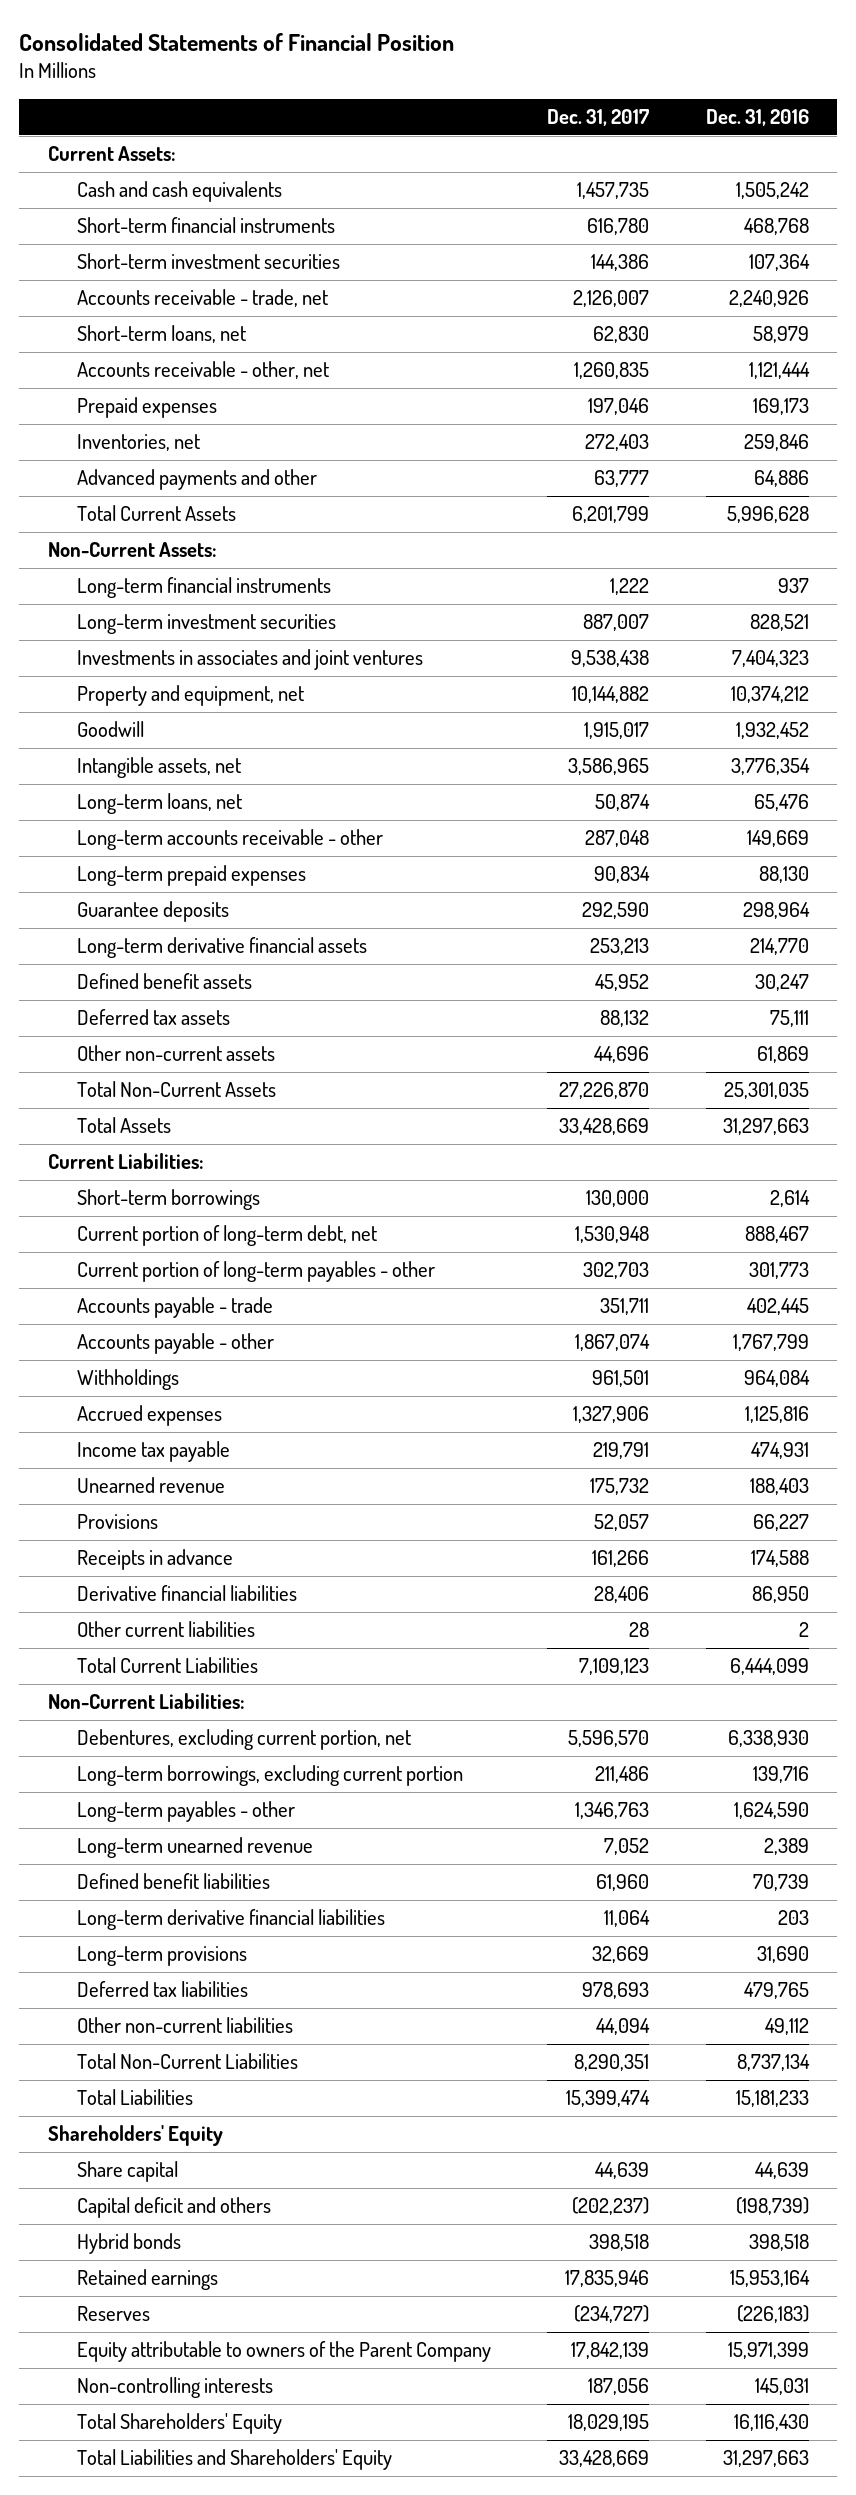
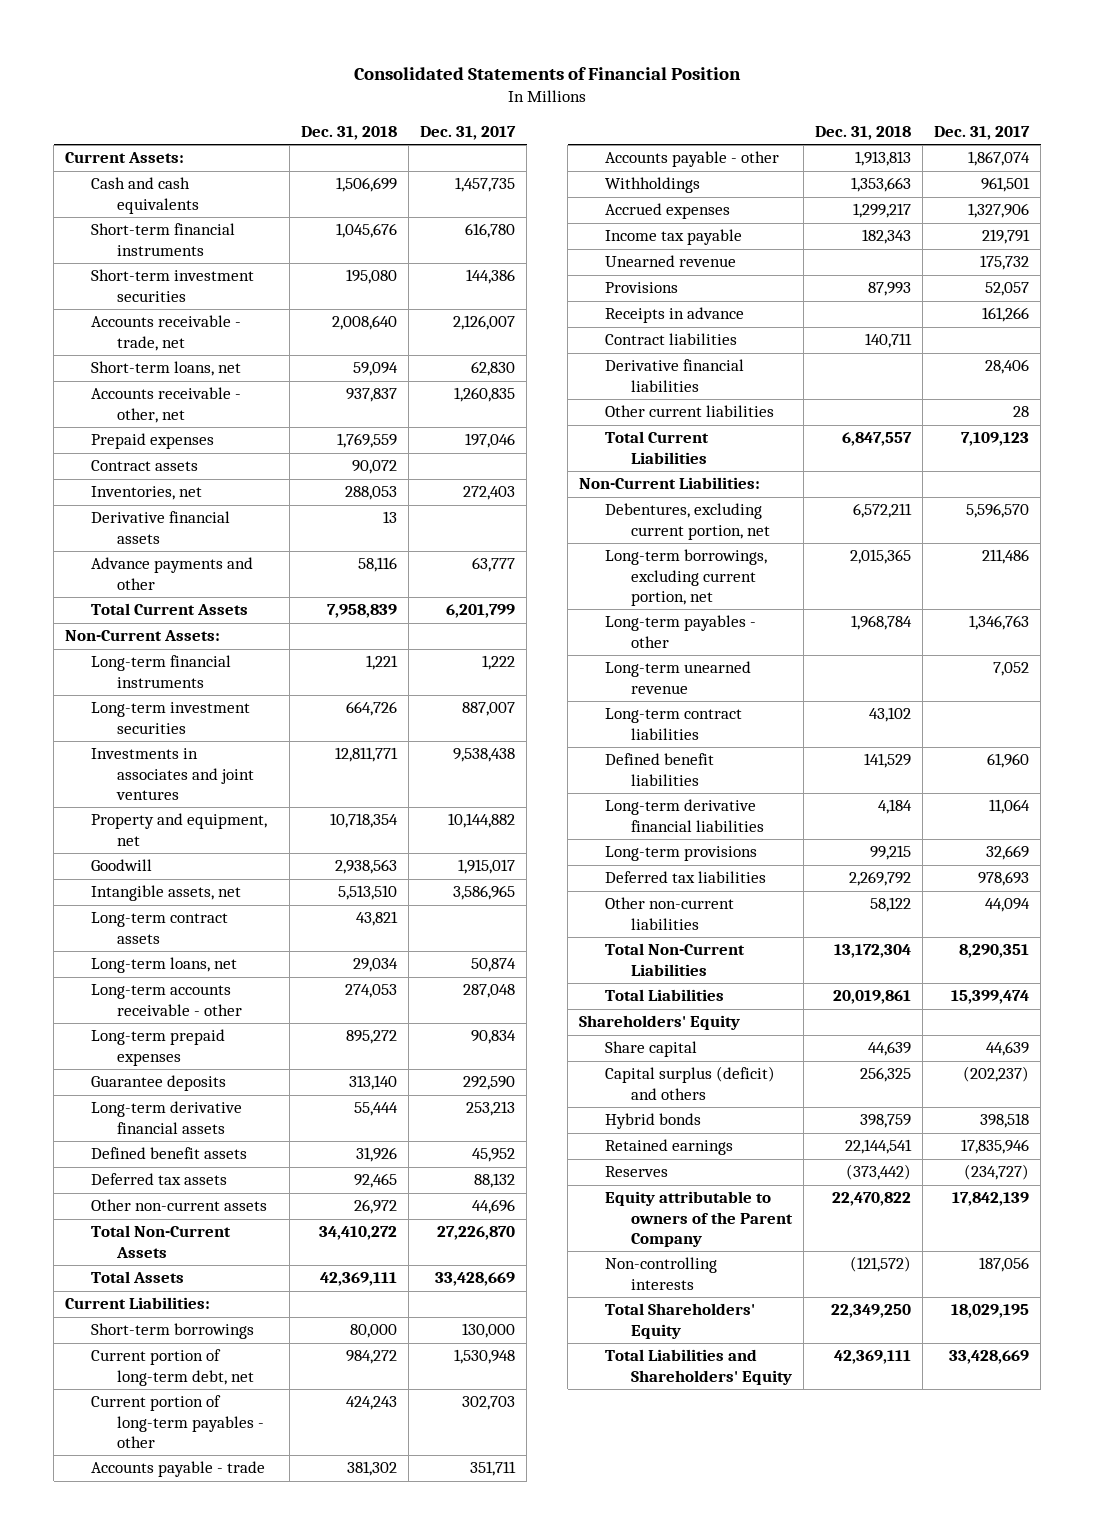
[705,109,809,127] Dec. 31, 2016 -> none
none -> [301,125,398,140] Dec. 31, 2018
none -> [91,460,199,472] Contract assets
none -> [91,511,231,544] Derivative financial assets
[77,469,318,491] Advanced payments and other -> [91,557,254,590] Advance payments and other
none -> [91,912,229,944] Long-term contract assets
none -> [605,333,738,346] Contract liabilities
[77,1765,464,1787] Long-term borrowings, excluding current portion -> [605,549,768,606] Long-term borrowings, excluding current portion, net
none -> [605,708,743,740] Long-term contract liabilities
[77,2197,272,2219] Capital deficit and others -> [605,1066,776,1100] Capital surplus (deficit) and others

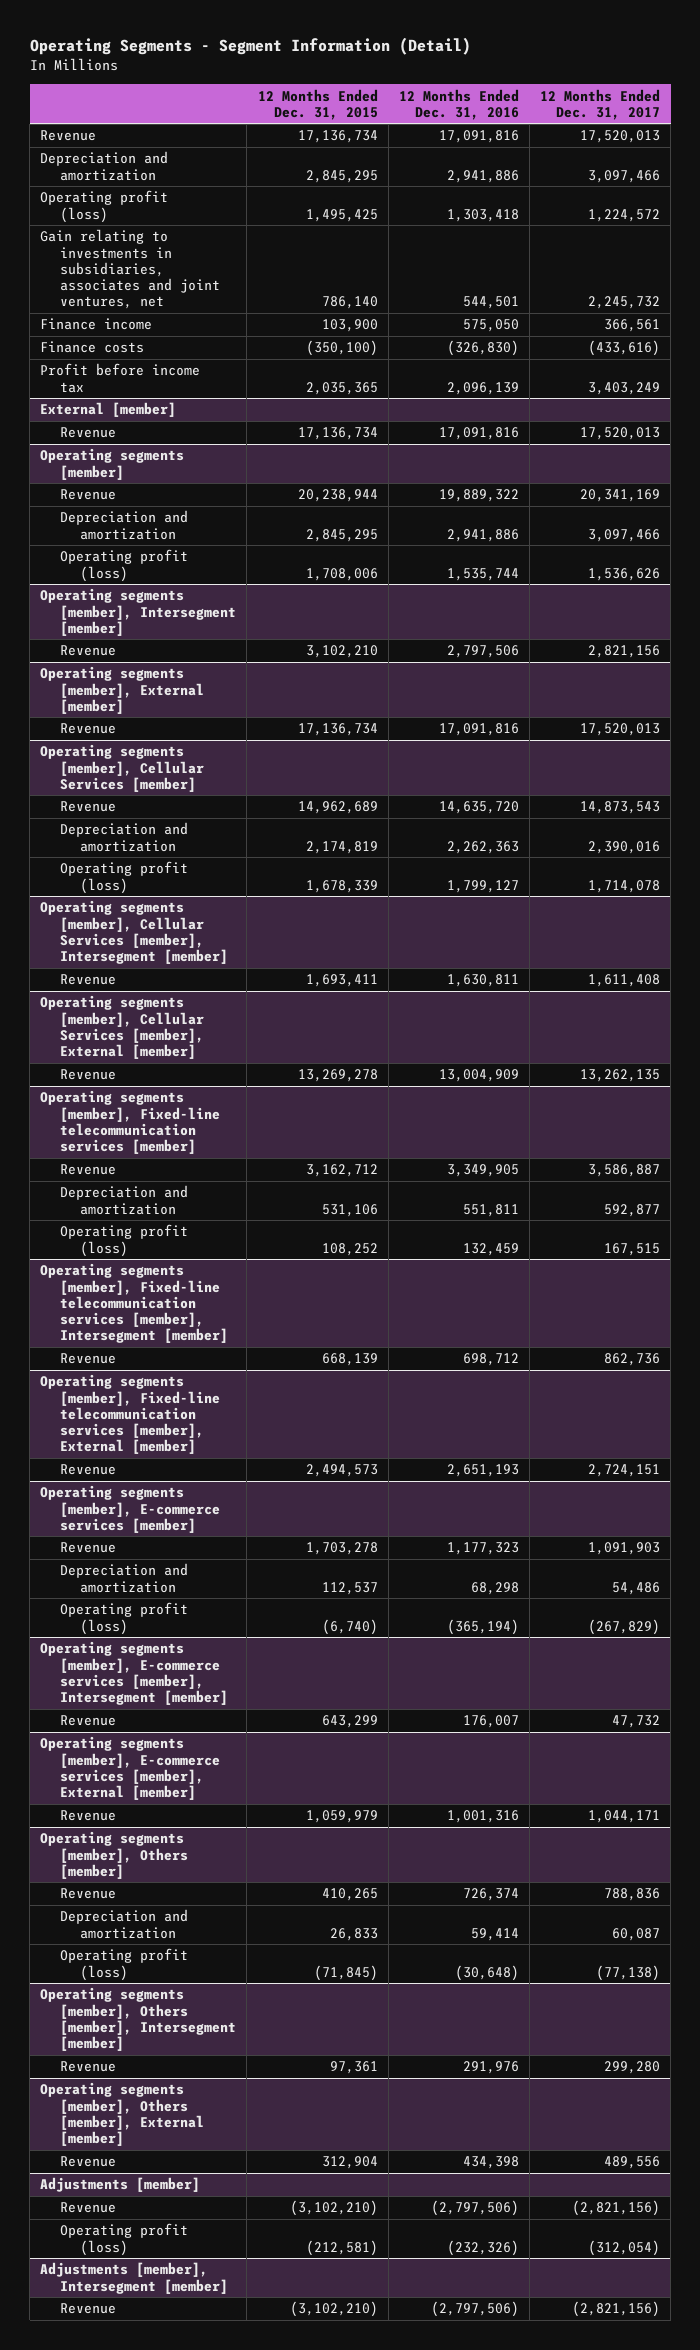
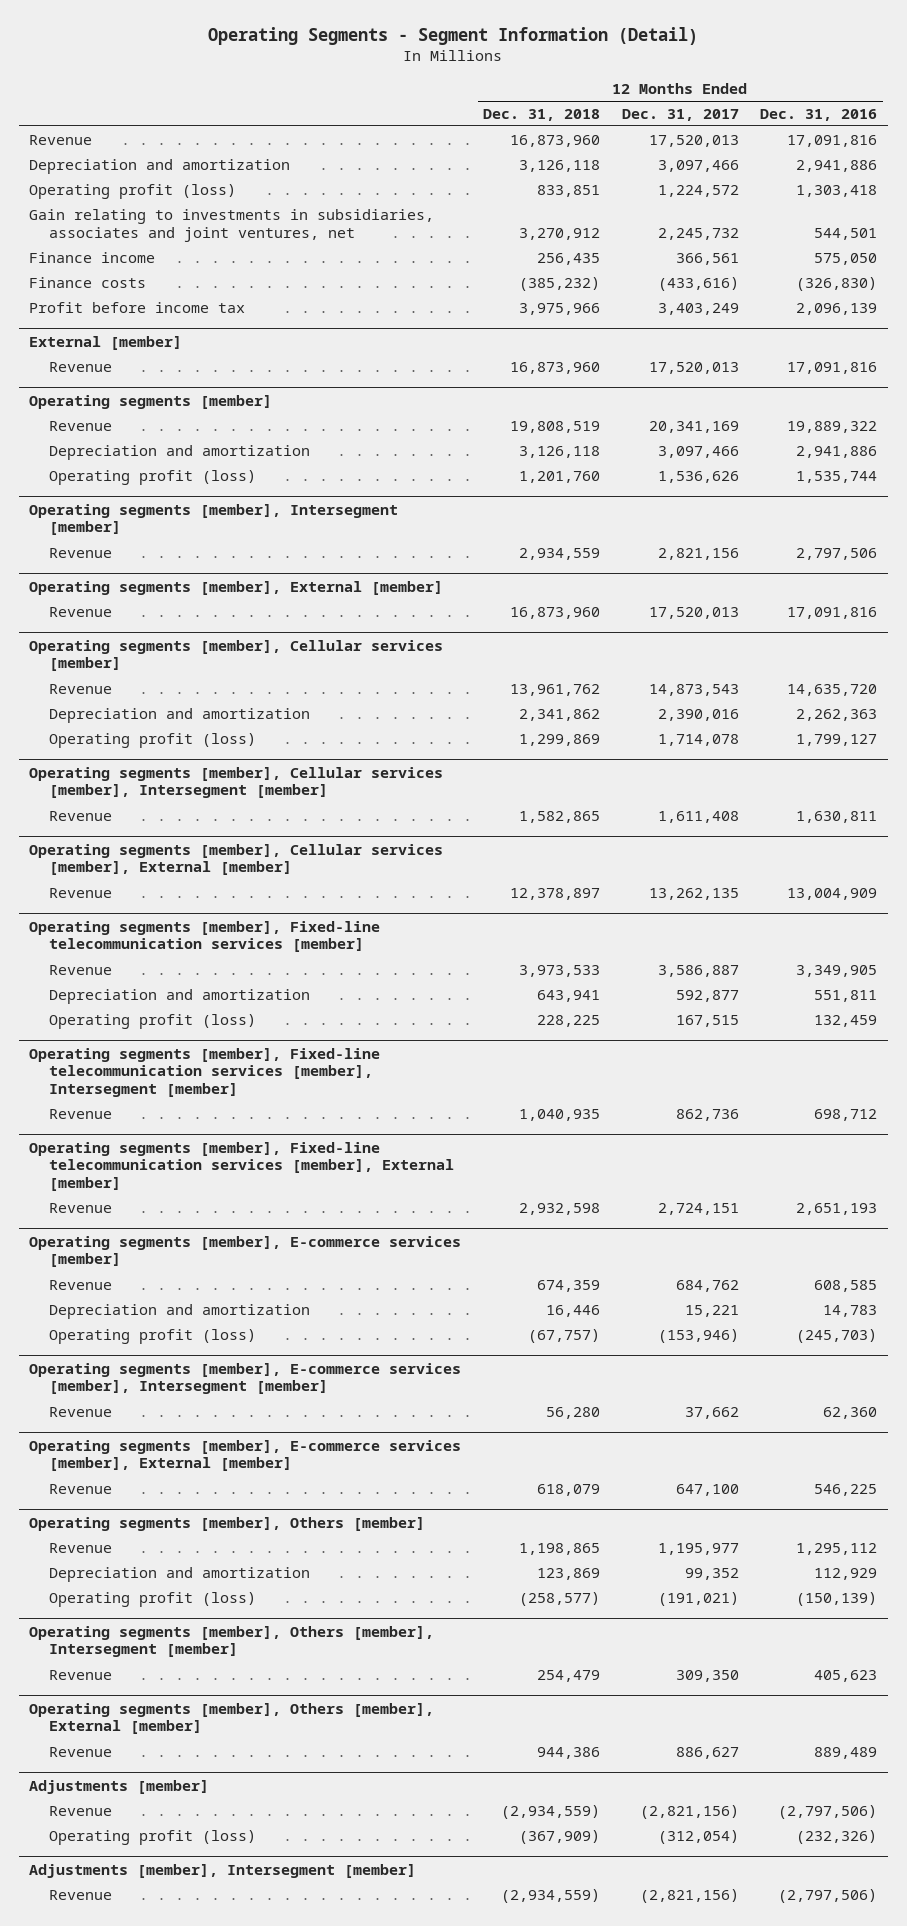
[257,88,378,120] 12 Months Ended Dec. 31, 2015 -> none
none -> [483,108,601,121] Dec. 31, 2018
[40,744,205,792] Operating segments [member], Cellular Services [member] -> [29,639,444,672] Operating segments [member], Cellular services [member]
[40,900,229,965] Operating segments [member], Cellular Services [member], Intersegment [member] -> [29,766,444,799] Operating segments [member], Cellular services [member], Intersegment [member]
[40,995,205,1060] Operating segments [member], Cellular Services [member], External [member] -> [29,843,444,876] Operating segments [member], Cellular services [member], External [member]
[446,1542,519,1556] 1,177,323 -> [814,1279,878,1292] 608,585
[588,1542,661,1556] 1,091,903 -> [675,1279,739,1292] 684,762
[470,1581,519,1595] 68,298 -> [823,1304,878,1317] 14,783
[612,1581,661,1595] 54,486 -> [684,1304,739,1317] 15,221
[446,1618,519,1635] (365,194) -> [796,1328,878,1343] (245,703)
[588,1618,661,1635] (267,829) -> [657,1328,739,1343] (153,946)
[462,1715,519,1729] 176,007 -> [823,1406,878,1419] 62,360
[612,1715,661,1729] 47,732 -> [684,1406,739,1419] 37,662
[446,1810,519,1824] 1,001,316 -> [814,1483,878,1496] 546,225
[588,1810,661,1824] 1,044,171 -> [675,1483,739,1496] 647,100
[462,1888,519,1902] 726,374 -> [796,1542,878,1555] 1,295,112
[604,1888,661,1902] 788,836 -> [657,1542,739,1555] 1,195,977
[470,1927,519,1941] 59,414 -> [814,1567,878,1580] 112,929
[612,1927,661,1941] 60,087 -> [684,1567,739,1580] 99,352
[454,1964,519,1981] (30,648) -> [796,1591,878,1606] (150,139)
[596,1964,661,1981] (77,138) -> [657,1591,739,1606] (191,021)
[462,2061,519,2075] 291,976 -> [814,1669,878,1682] 405,623
[604,2061,661,2075] 299,280 -> [675,1669,739,1682] 309,350
[462,2156,519,2170] 434,398 -> [814,1746,878,1759] 889,489
[604,2156,661,2170] 489,556 -> [675,1746,739,1759] 886,627

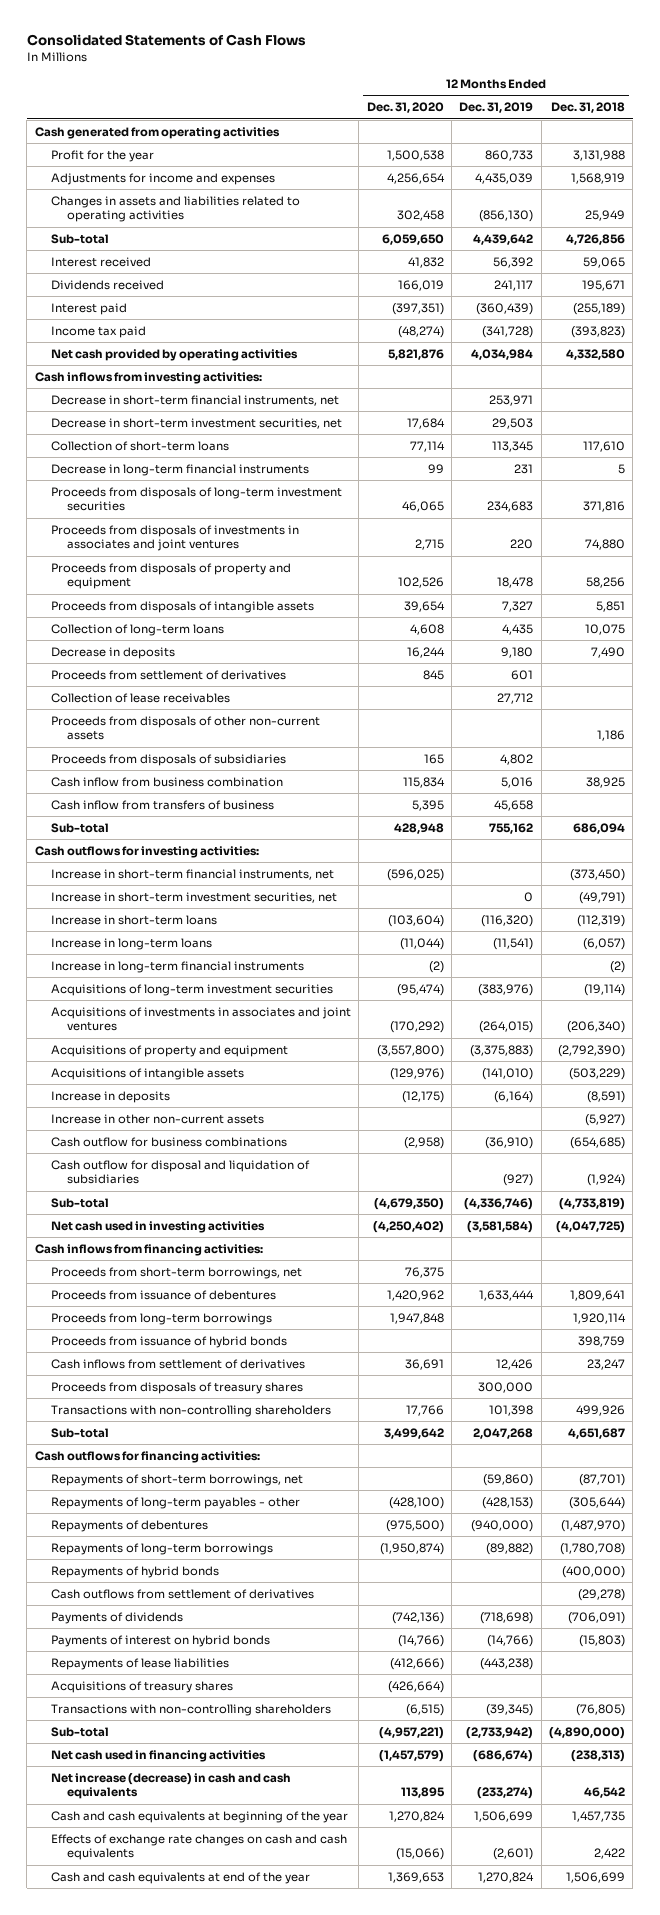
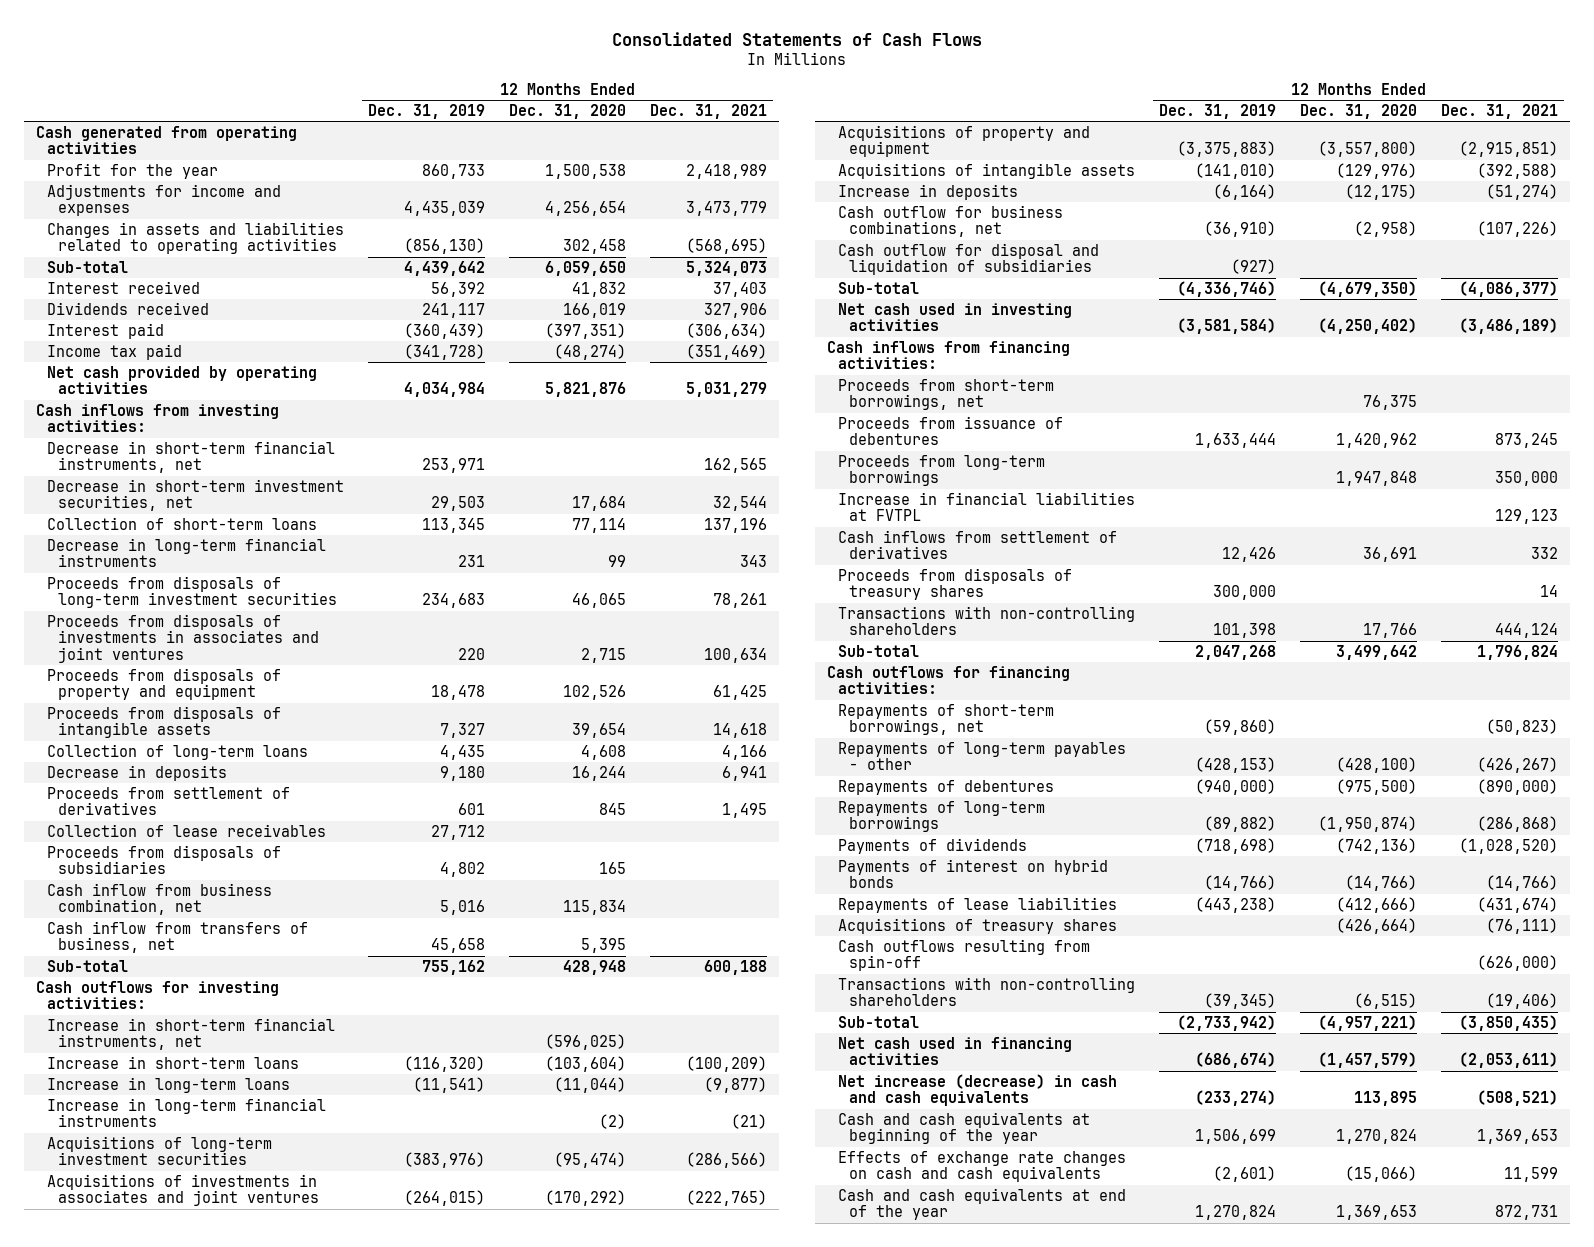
[551,102,626,114] Dec. 31, 2018 -> none
none -> [650,104,768,120] Dec. 31, 2021
[50,715,320,741] Proceeds from disposals of other non-current assets -> none
[50,776,283,787] Cash inflow from business combination -> [46,882,272,916] Cash inflow from business combination, net
[50,799,274,810] Cash inflow from transfers of business -> [46,920,308,954] Cash inflow from transfers of business, net
[50,891,337,903] Increase in short-term investment securities, net -> none
[50,1113,264,1124] Increase in other non-current assets -> none
[50,1136,287,1147] Cash outflow for business combinations -> [838,204,1064,238] Cash outflow for business combinations, net
[50,1335,287,1348] Proceeds from issuance of hybrid bonds -> none
none -> [838,491,1136,522] Increase in financial liabilities at FVTPL
[50,1565,219,1578] Repayments of hybrid bonds -> none
[50,1588,314,1599] Cash outflows from settlement of derivatives -> none
none -> [838,938,1091,972] Cash outflows resulting from spin-off

